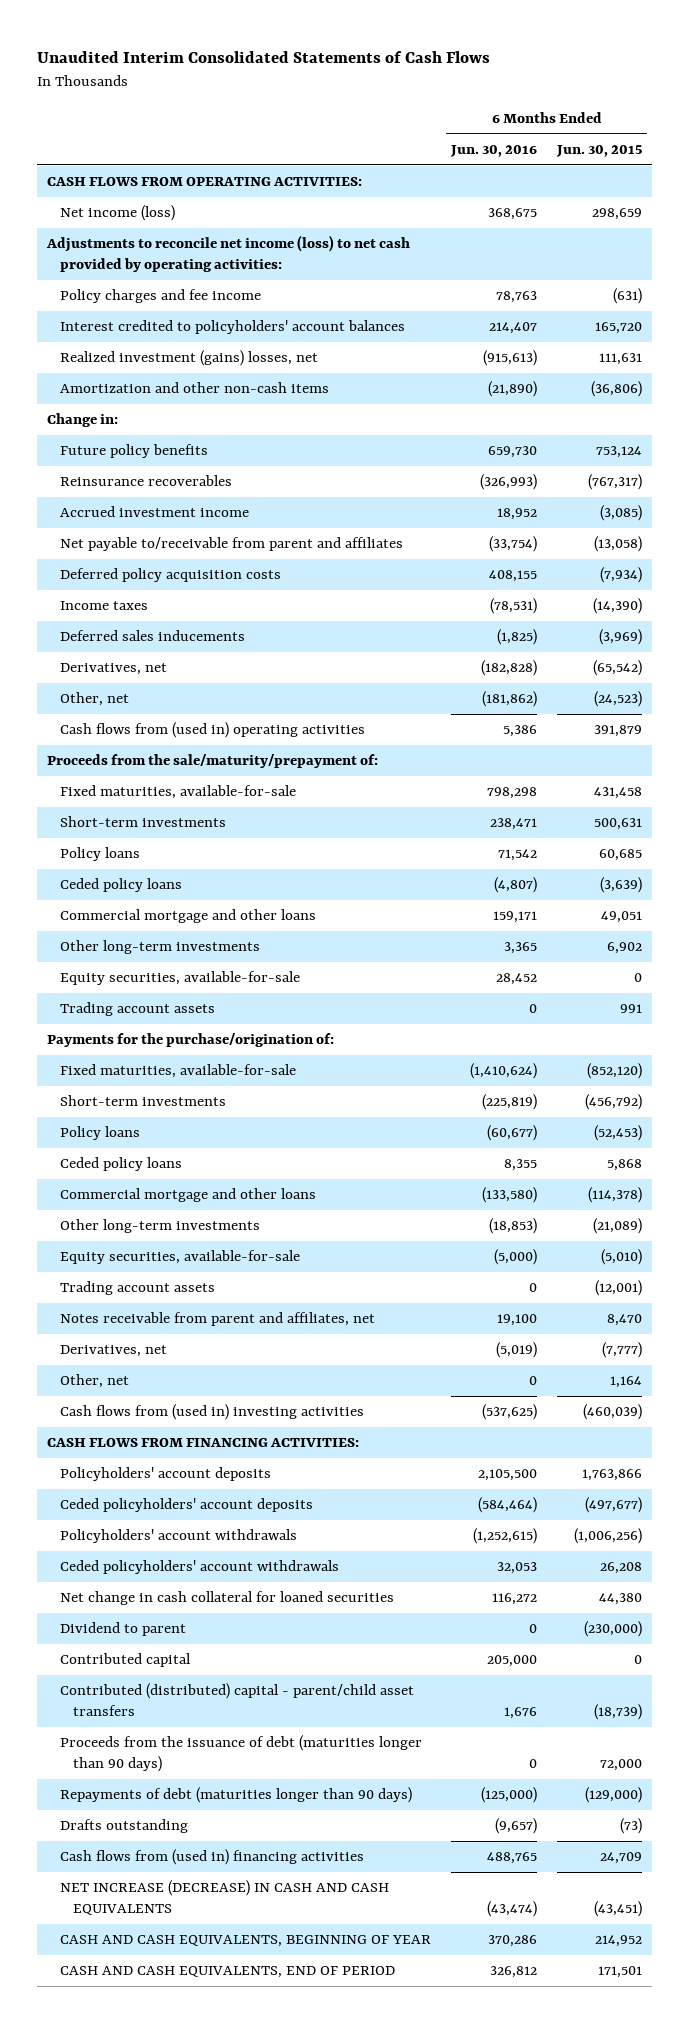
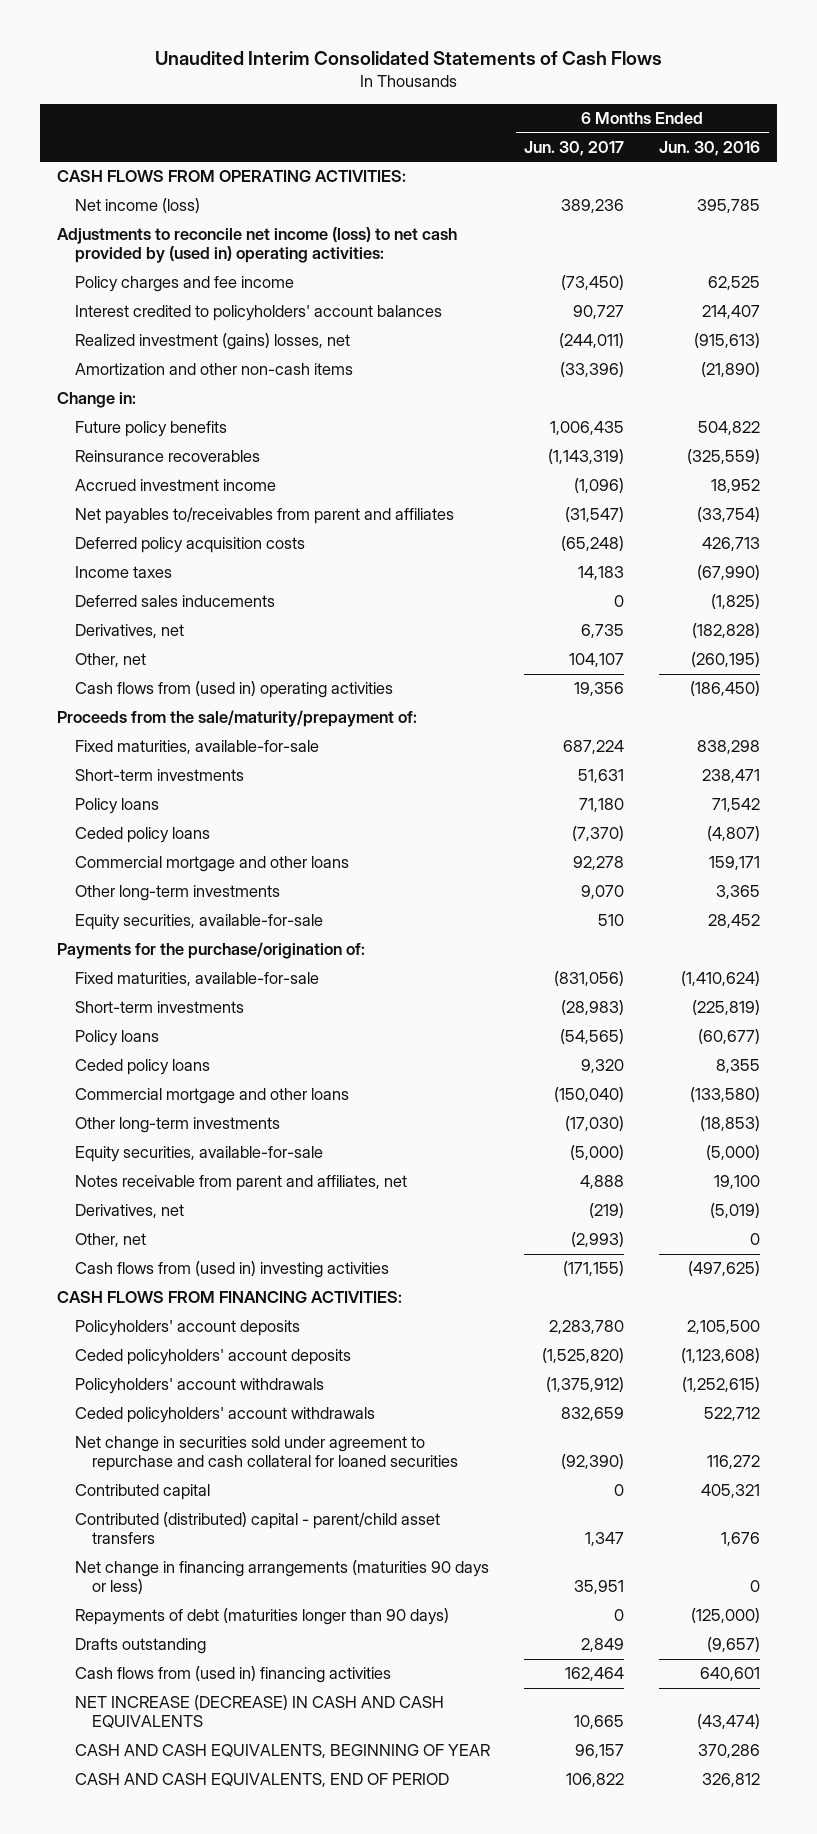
[556,144,643,157] Jun. 30, 2015 -> none
none -> [524,140,625,156] Jun. 30, 2017
[488,208,538,221] 368,675 -> [696,199,760,214] 395,785
[46,235,411,273] Adjustments to reconcile net income (loss) to net cash provided by operating activities: -> [57,227,458,264] Adjustments to reconcile net income (loss) to net cash provided by (used in) operating activities:
[496,291,538,304] 78,763 -> [707,276,760,291] 62,525
[488,446,538,459] 659,730 -> [697,421,760,436] 504,822
[480,474,538,491] (326,993) -> [686,449,760,465] (325,559)
[60,537,404,552] Net payable to/receivable from parent and affiliates -> [74,507,454,525] Net payables to/receivables from parent and affiliates
[489,570,538,583] 408,155 -> [701,537,760,552] 426,713
[490,598,538,615] (78,531) -> [696,565,760,581] (67,990)
[482,691,538,708] (181,862) -> [690,652,760,668] (260,195)
[503,725,538,738] 5,386 -> [689,681,760,697] (186,450)
[487,787,538,800] 798,298 -> [696,740,760,755] 838,298
[60,1002,216,1017] Trading account assets -> none
[60,1281,216,1296] Trading account assets -> none
[482,1404,538,1421] (537,625) -> [687,1261,760,1277] (497,625)
[478,1497,538,1514] (584,464) -> [680,1348,760,1364] (1,123,608)
[60,1622,187,1637] Dividend to parent -> none
[497,1562,538,1575] 32,053 -> [703,1407,760,1422] 522,712
[60,1591,395,1606] Net change in cash collateral for loaned securities -> [74,1436,458,1472] Net change in securities sold under agreement to repurchase and cash collateral for loaned securities
[487,1655,538,1668] 205,000 -> [700,1484,760,1499] 405,321
[60,1735,423,1773] Proceeds from the issuance of debt (maturities longer than 90 days) -> none
none -> [74,1560,489,1595] Net change in financing arrangements (maturities 90 days or less)
[487,1852,538,1865] 488,765 -> [699,1667,760,1682] 640,601

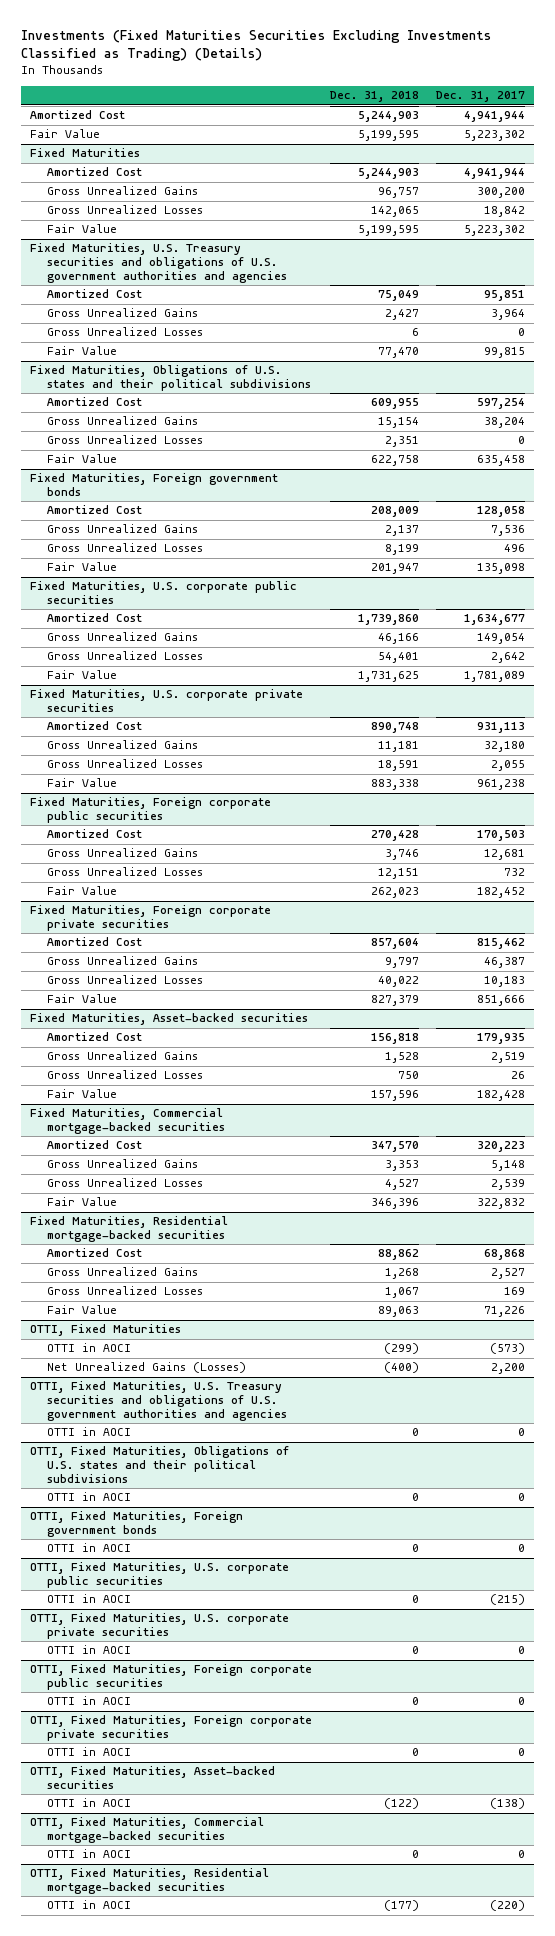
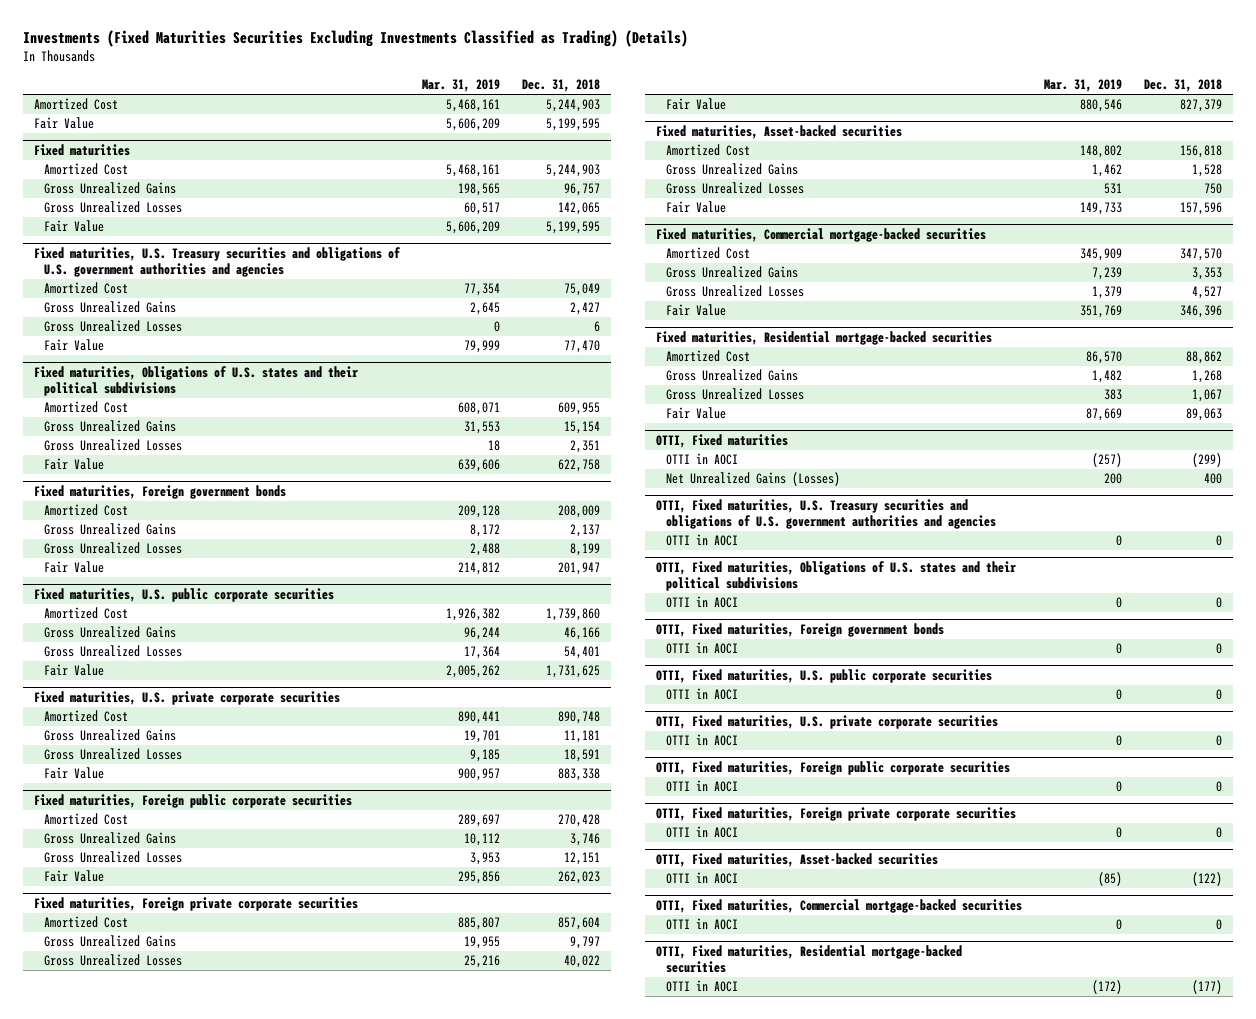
[436,91,526,103] Dec. 31, 2017 -> none
none -> [422,79,501,93] Mar. 31, 2019
[29,148,140,158] Fixed Maturities -> [33,144,130,157] Fixed maturities
[29,243,287,284] Fixed Maturities, U.S. Treasury securities and obligations of U.S. government authorities and agencies -> [33,247,401,277] Fixed maturities, U.S. Treasury securities and obligations of U.S. government authorities and agencies
[29,365,311,392] Fixed Maturities, Obligations of U.S. states and their political subdivisions -> [33,366,358,396] Fixed maturities, Obligations of U.S. states and their political subdivisions
[29,473,278,497] Fixed Maturities, Foreign government bonds -> [33,485,286,500] Fixed maturities, Foreign government bonds
[29,581,297,605] Fixed Maturities, U.S. corporate public securities -> [33,588,334,603] Fixed maturities, U.S. public corporate securities
[29,689,303,713] Fixed Maturities, U.S. corporate private securities -> [33,691,340,706] Fixed maturities, U.S. private corporate securities
[29,797,271,824] Fixed Maturities, Foreign corporate public securities -> [33,794,352,809] Fixed maturities, Foreign public corporate securities
[29,905,271,932] Fixed Maturities, Foreign corporate private securities -> [33,897,358,912] Fixed maturities, Foreign private corporate securities
[29,1013,308,1026] Fixed Maturities, Asset-backed securities -> [655,125,902,140] Fixed maturities, Asset-backed securities
[29,1108,225,1135] Fixed Maturities, Commercial mortgage-backed securities -> [655,228,986,243] Fixed maturities, Commercial mortgage-backed securities
[29,1216,228,1243] Fixed Maturities, Residential mortgage-backed securities -> [655,331,992,346] Fixed maturities, Residential mortgage-backed securities
[29,1324,181,1337] OTTI, Fixed Maturities -> [655,434,788,449] OTTI, Fixed maturities
[383,1362,419,1374] (400) -> [1204,473,1223,485] 400
[29,1381,287,1422] OTTI, Fixed Maturities, U.S. Treasury securities and obligations of U.S. government authorities and agencies -> [655,499,996,529] OTTI, Fixed maturities, U.S. Treasury securities and obligations of U.S. government authorities and agencies
[29,1446,289,1484] OTTI, Fixed Maturities, Obligations of U.S. states and their political subdivisions -> [655,561,1016,591] OTTI, Fixed maturities, Obligations of U.S. states and their political subdivisions
[29,1511,243,1538] OTTI, Fixed Maturities, Foreign government bonds -> [655,623,944,638] OTTI, Fixed maturities, Foreign government bonds
[29,1562,289,1589] OTTI, Fixed Maturities, U.S. corporate public securities -> [655,669,992,684] OTTI, Fixed maturities, U.S. public corporate securities
[29,1613,289,1640] OTTI, Fixed Maturities, U.S. corporate private securities -> [655,715,998,730] OTTI, Fixed maturities, U.S. private corporate securities
[29,1664,312,1691] OTTI, Fixed Maturities, Foreign corporate public securities -> [655,761,1010,776] OTTI, Fixed maturities, Foreign public corporate securities
[29,1715,312,1742] OTTI, Fixed Maturities, Foreign corporate private securities -> [655,807,1016,822] OTTI, Fixed maturities, Foreign private corporate securities
[29,1766,275,1790] OTTI, Fixed Maturities, Asset-backed securities -> [655,853,938,868] OTTI, Fixed maturities, Asset-backed securities
[29,1817,264,1844] OTTI, Fixed Maturities, Commercial mortgage-backed securities -> [655,899,1022,914] OTTI, Fixed maturities, Commercial mortgage-backed securities
[29,1868,269,1895] OTTI, Fixed Maturities, Residential mortgage-backed securities -> [655,945,962,973] OTTI, Fixed maturities, Residential mortgage-backed securities

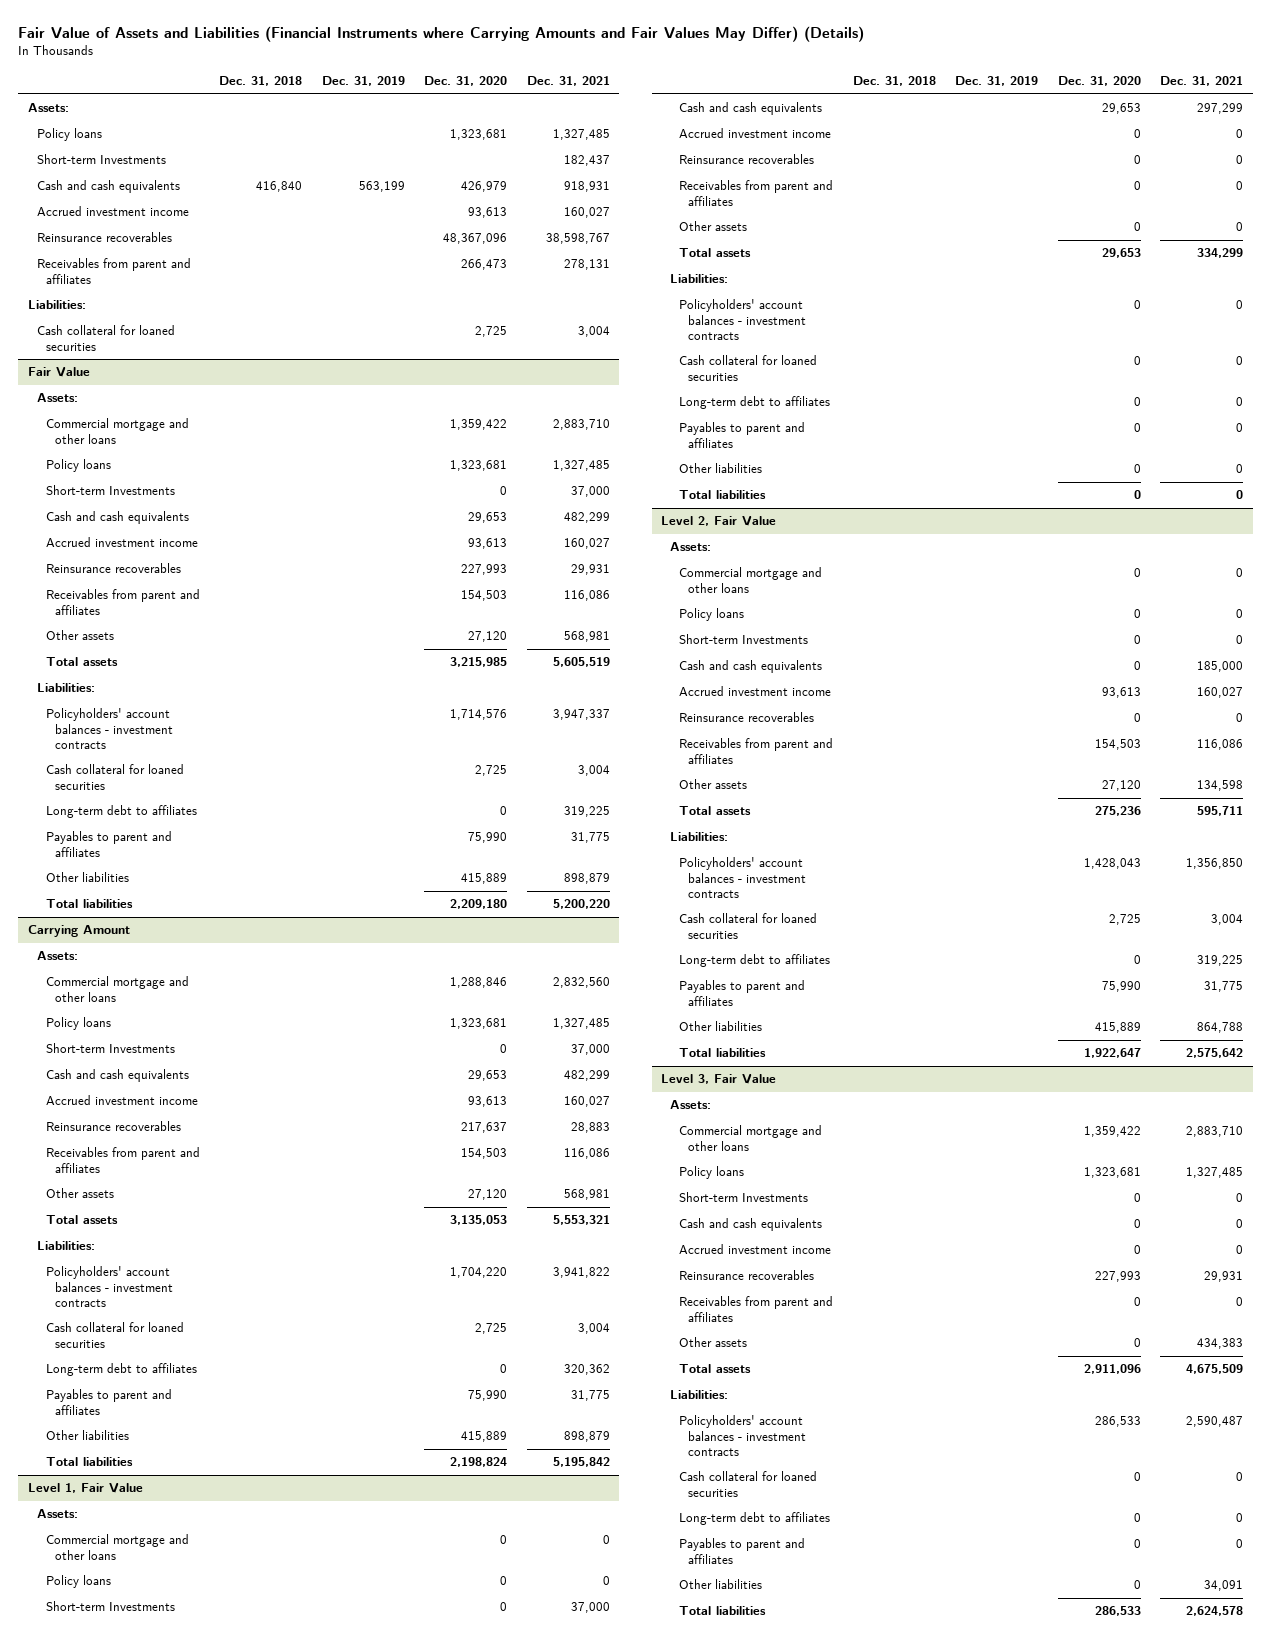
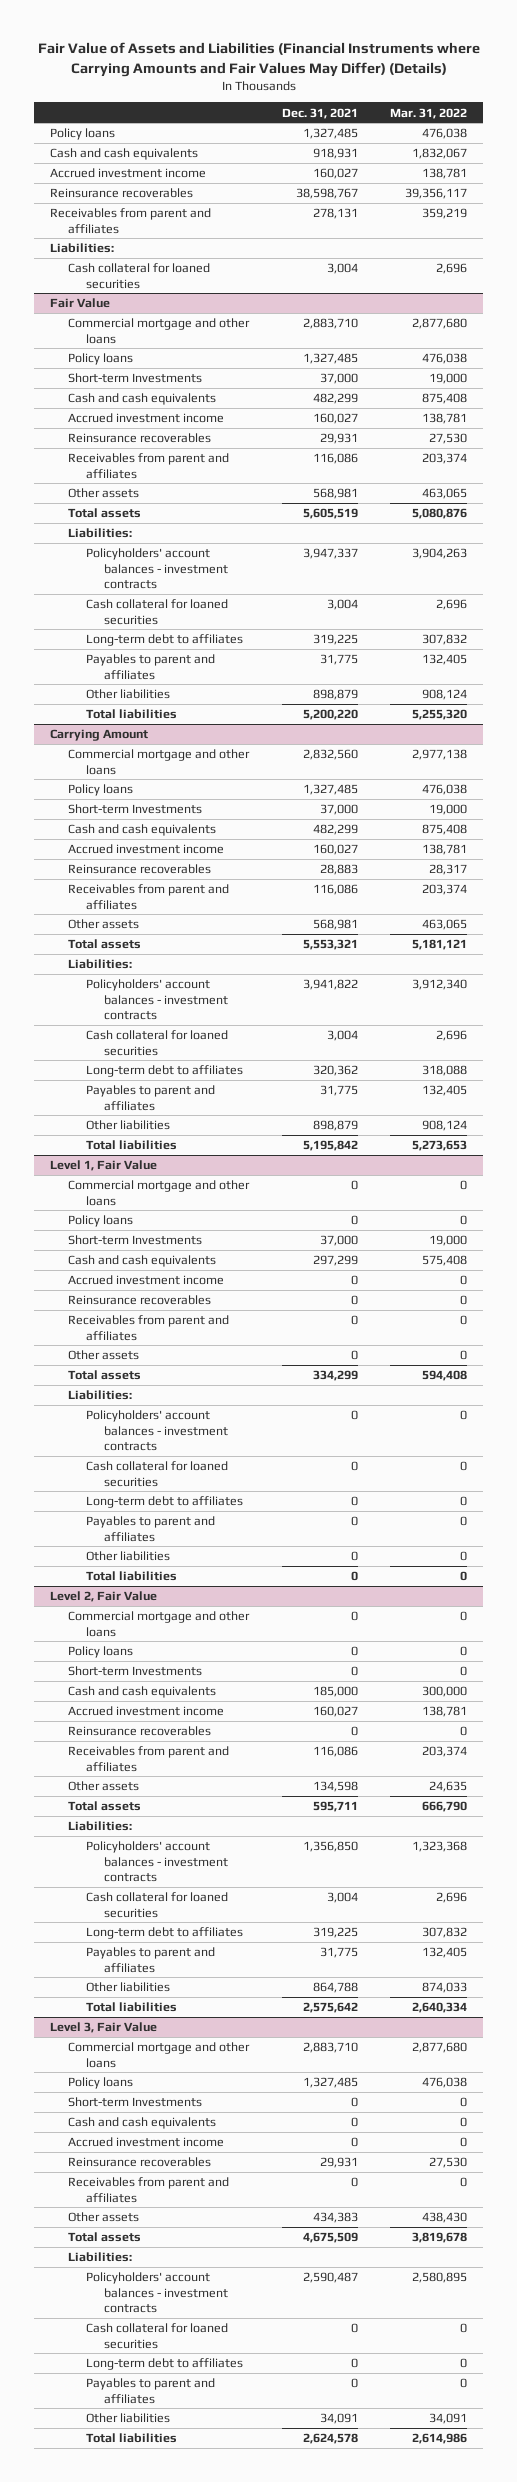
[219,76,303,87] Dec. 31, 2018 -> none
[321,76,405,87] Dec. 31, 2019 -> none
[424,76,508,87] Dec. 31, 2020 -> none
none -> [390,107,468,119] Mar. 31, 2022
[27,103,69,113] Assets: -> none
[36,154,166,165] Short-term Investments -> none
[36,393,78,403] Assets: -> none
[36,951,78,961] Assets: -> none
[36,1509,78,1519] Assets: -> none
[670,542,712,552] Assets: -> none
[670,1100,712,1110] Assets: -> none

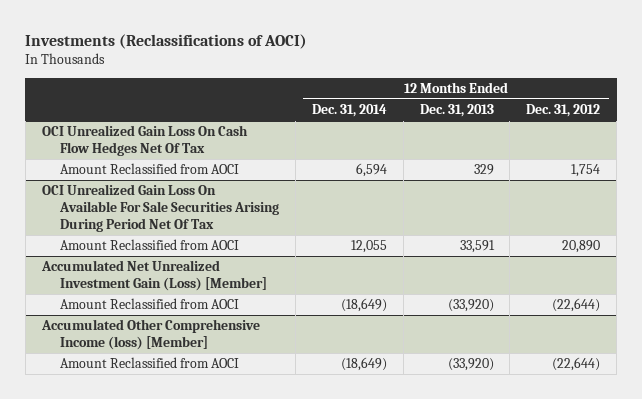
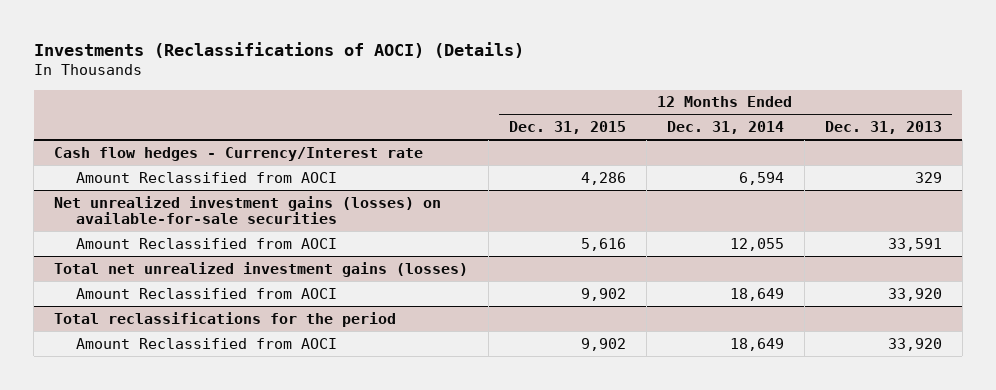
[25,34,308,50] Investments (Reclassifications of AOCI) -> [33,41,524,58] Investments (Reclassifications of AOCI) (Details)
[526,104,601,118] Dec. 31, 2012 -> none
none -> [508,121,626,135] Dec. 31, 2015
[41,125,248,157] OCI Unrealized Gain Loss On Cash Flow Hedges Net Of Tax -> [54,146,424,161] Cash flow hedges - Currency/Interest rate
[41,184,279,233] OCI Unrealized Gain Loss On Available For Sale Securities Arising During Period Net Of Tax -> [54,195,442,225] Net unrealized investment gains (losses) on available-for-sale securities
[40,260,267,292] Accumulated Net Unrealized Investment Gain (Loss) [Member] -> [54,261,469,277] Total net unrealized investment gains (losses)
[340,298,387,313] (18,649) -> [729,287,784,301] 18,649
[447,299,494,313] (33,920) -> [887,287,942,301] 33,920
[40,319,260,351] Accumulated Other Comprehensive Income (loss) [Member] -> [54,311,397,327] Total reclassifications for the period
[340,357,387,372] (18,649) -> [729,337,784,351] 18,649
[447,358,494,372] (33,920) -> [887,337,942,351] 33,920

